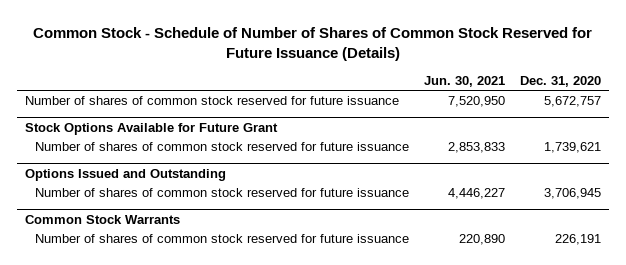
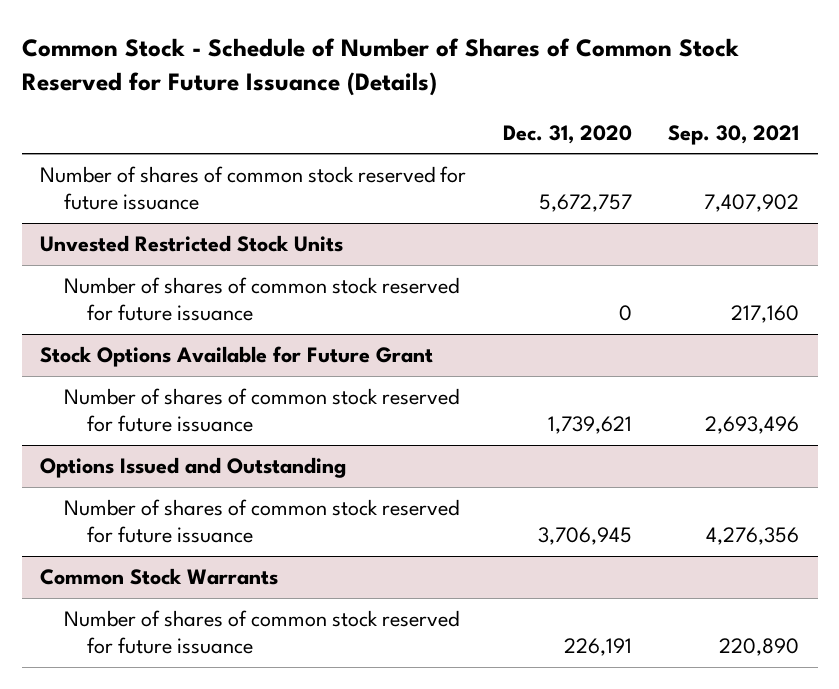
[424,76,506,88] Jun. 30, 2021 -> none
none -> [668,124,800,145] Sep. 30, 2021
none -> [40,235,344,253] Unvested Restricted Stock Units
none -> [63,277,459,322] Number of shares of common stock reserved for future issuance

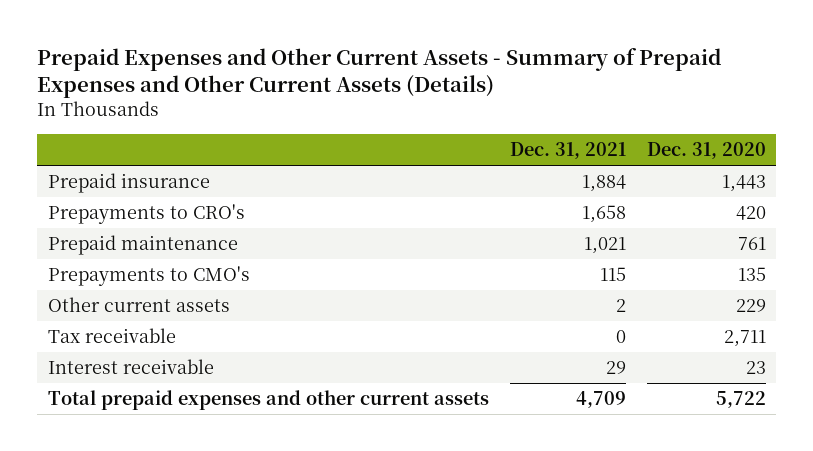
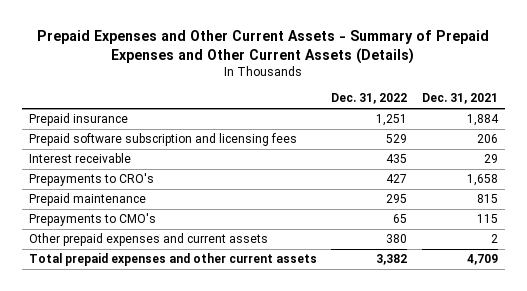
[646,142,766,160] Dec. 31, 2020 -> none
none -> [331,93,408,105] Dec. 31, 2022
none -> [29,133,298,147] Prepaid software subscription and licensing fees
[47,359,214,375] Interest receivable -> [29,153,132,164] Interest receivable
[583,237,626,255] 1,021 -> [476,194,498,204] 815
[47,328,176,344] Tax receivable -> none
[47,297,230,313] Other current assets -> [29,233,269,247] Other prepaid expenses and current assets

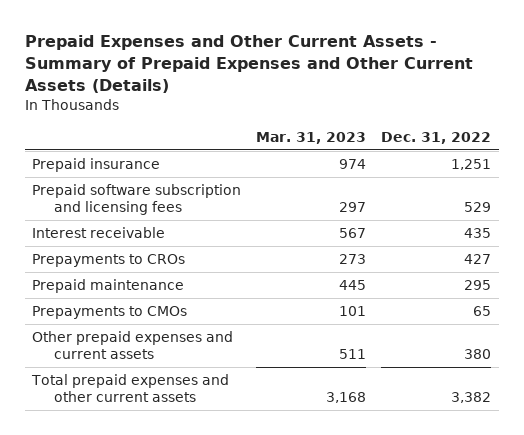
[421,93,498,105] Dec. 31, 2021 -> none
none -> [256,131,367,144] Mar. 31, 2023
[29,173,155,187] Prepayments to CRO's -> [32,254,186,268] Prepayments to CROs
[29,213,157,227] Prepayments to CMO's -> [32,306,188,320] Prepayments to CMOs

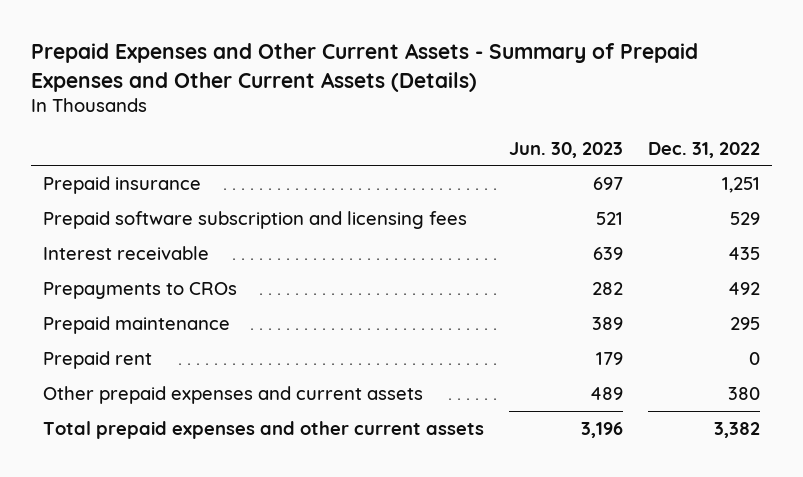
[256,131,367,144] Mar. 31, 2023 -> none
none -> [509,141,624,158] Jun. 30, 2023
[464,254,492,265] 427 -> [727,281,760,295] 492
[32,306,188,320] Prepayments to CMOs -> none
none -> [43,350,153,369] Prepaid rent

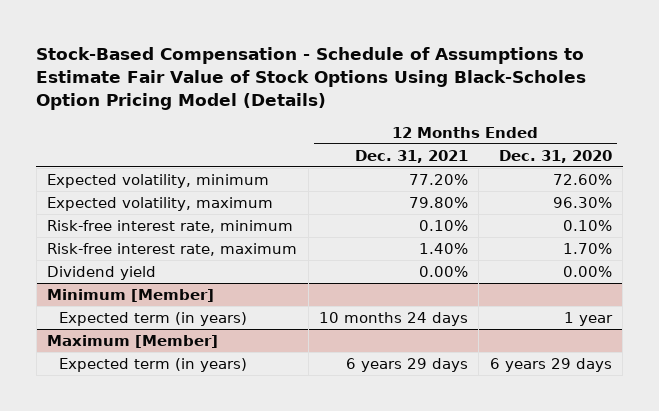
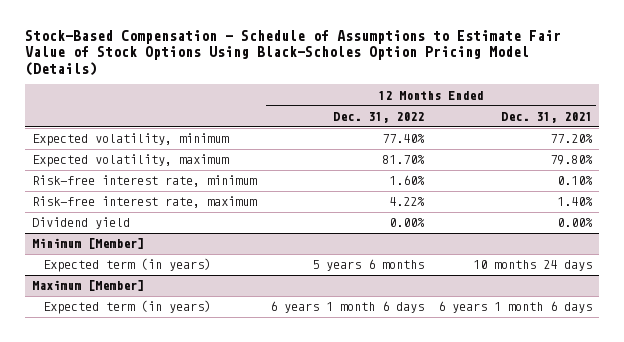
[498,149,612,163] Dec. 31, 2020 -> none
none -> [332,111,424,123] Dec. 31, 2022
[346,357,469,372] 6 years 29 days -> [438,301,593,314] 6 years 1 month 6 days

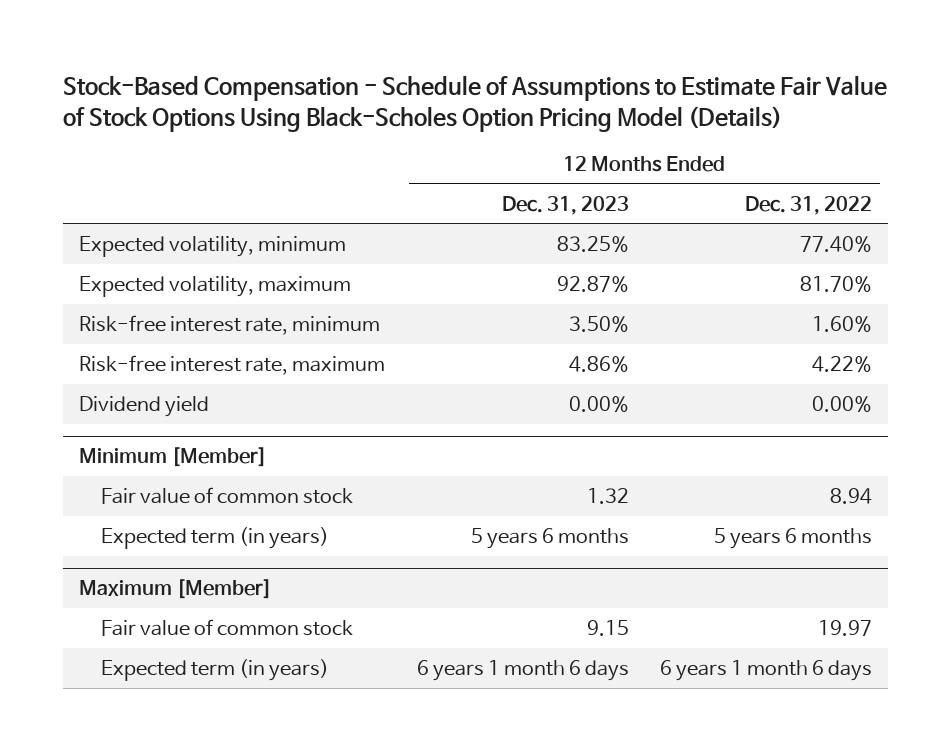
[501,111,593,123] Dec. 31, 2021 -> none
none -> [501,195,629,215] Dec. 31, 2023
none -> [101,486,354,504] Fair value of common stock
none -> [101,618,354,636] Fair value of common stock

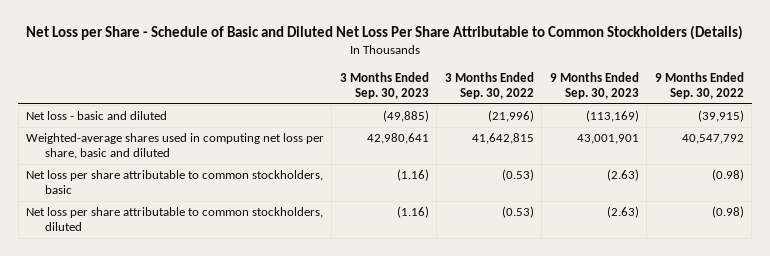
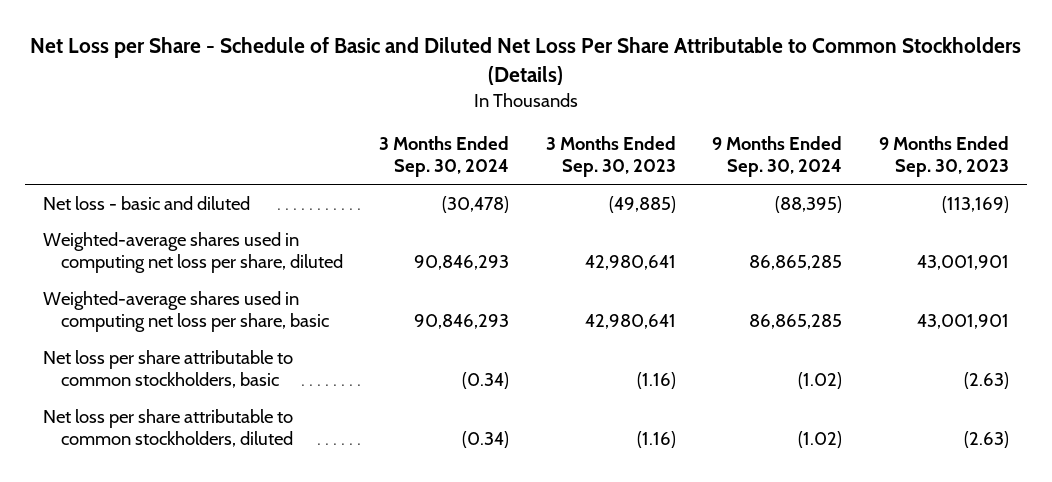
[444,71,534,100] 3 Months Ended Sep. 30, 2022 -> none
[654,71,744,100] 9 Months Ended Sep. 30, 2022 -> none
none -> [379,135,510,178] 3 Months Ended Sep. 30, 2024
none -> [712,135,843,178] 9 Months Ended Sep. 30, 2024
[26,132,325,160] Weighted-average shares used in computing net loss per share, basic and diluted -> [42,231,344,274] Weighted-average shares used in computing net loss per share, diluted
none -> [42,290,330,333] Weighted-average shares used in computing net loss per share, basic

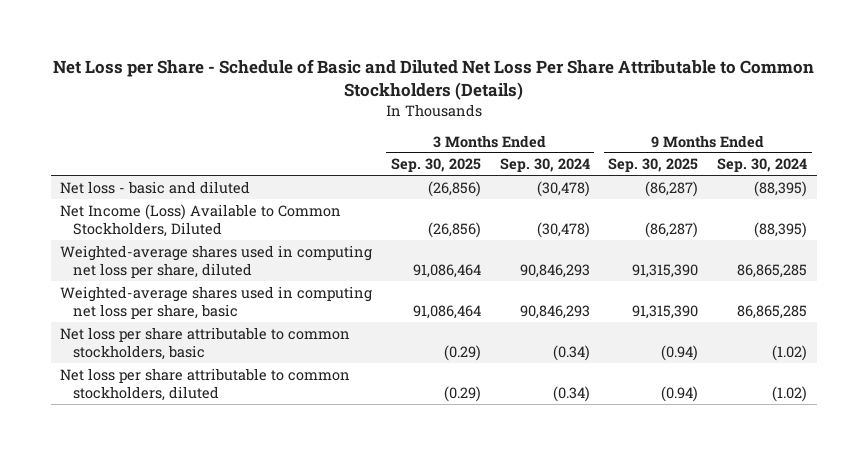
[545,135,676,178] 3 Months Ended Sep. 30, 2023 -> none
[878,135,1009,178] 9 Months Ended Sep. 30, 2023 -> none
none -> [390,158,481,173] Sep. 30, 2025
none -> [608,158,699,173] Sep. 30, 2025
none -> [59,203,341,238] Net Income (Loss) Available to Common Stockholders, Diluted

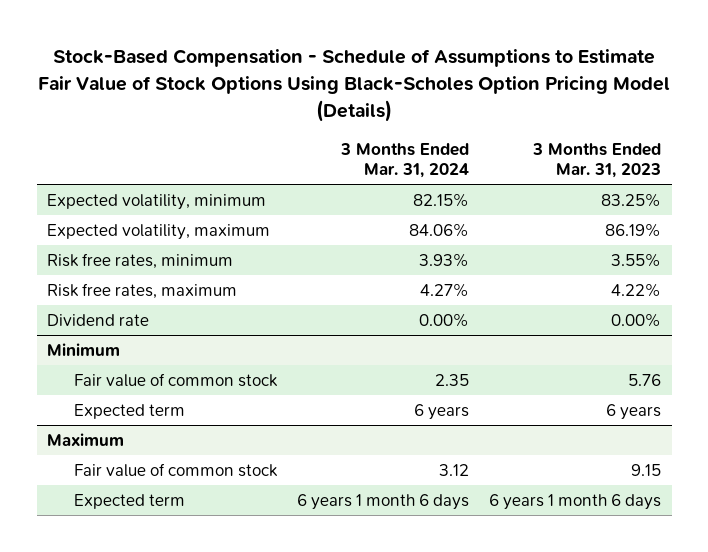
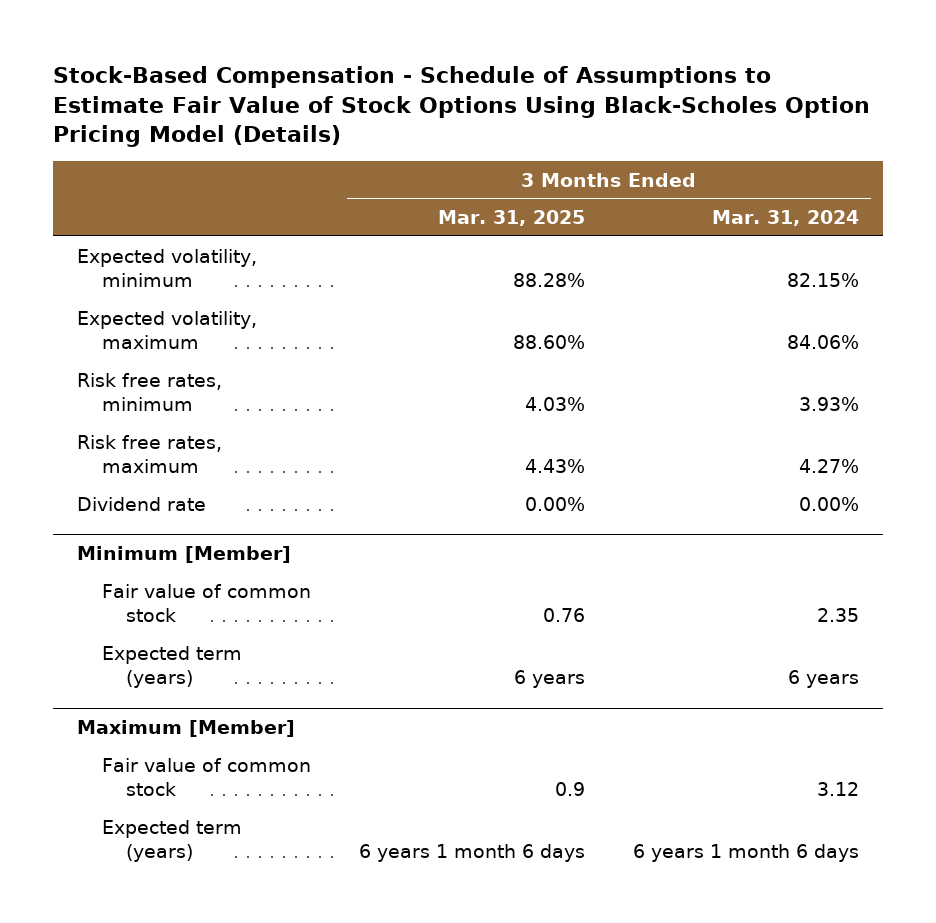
[532,142,662,179] 3 Months Ended Mar. 31, 2023 -> none
none -> [437,210,585,227] Mar. 31, 2025
[47,342,121,356] Minimum -> [77,545,292,563] Minimum [Member]
[73,403,185,419] Expected term -> [101,645,242,689] Expected term (years)
[47,432,125,446] Maximum -> [77,719,296,737] Maximum [Member]
[73,493,185,509] Expected term -> [101,819,242,863] Expected term (years)

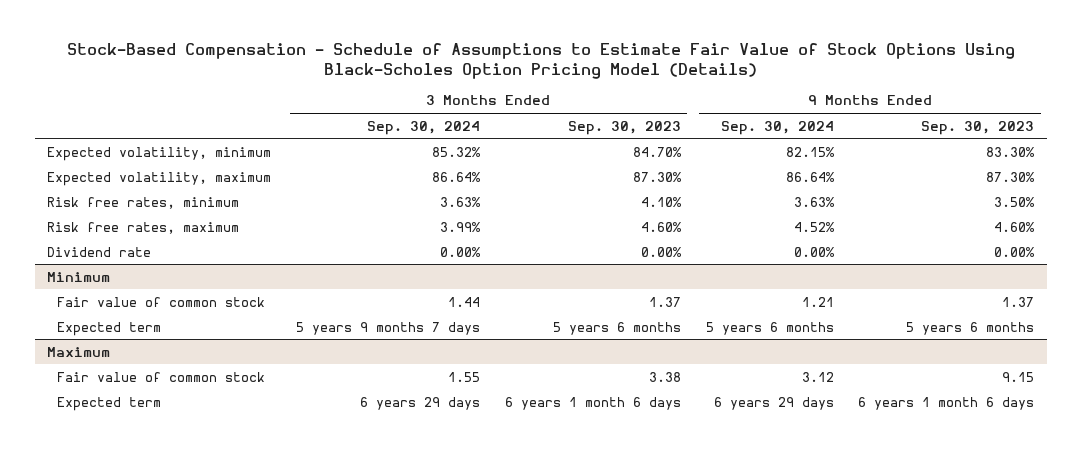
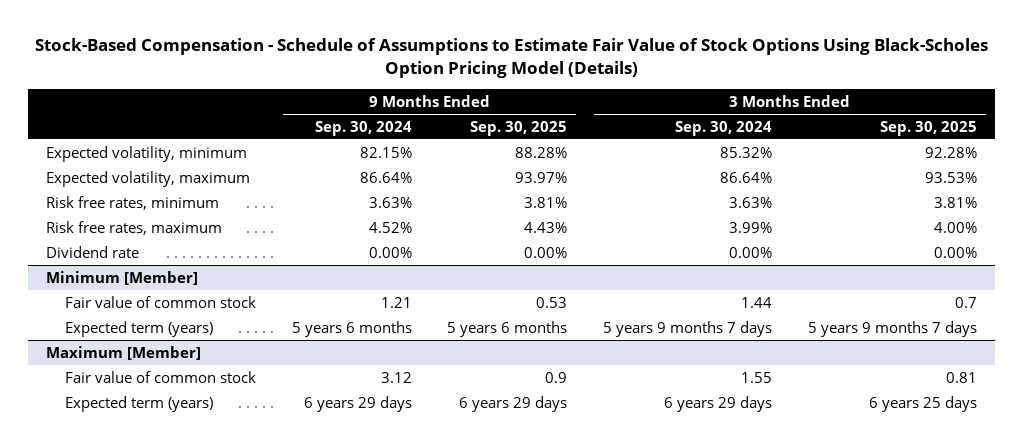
[567,120,681,135] Sep. 30, 2023 -> none
[921,120,1035,135] Sep. 30, 2023 -> none
none -> [470,120,568,136] Sep. 30, 2025
none -> [880,120,978,136] Sep. 30, 2025
[47,271,111,282] Minimum -> [46,270,199,285] Minimum [Member]
[57,321,162,336] Expected term -> [64,320,213,337] Expected term (years)
[47,346,111,357] Maximum -> [46,345,202,360] Maximum [Member]
[57,396,162,411] Expected term -> [64,395,213,412] Expected term (years)

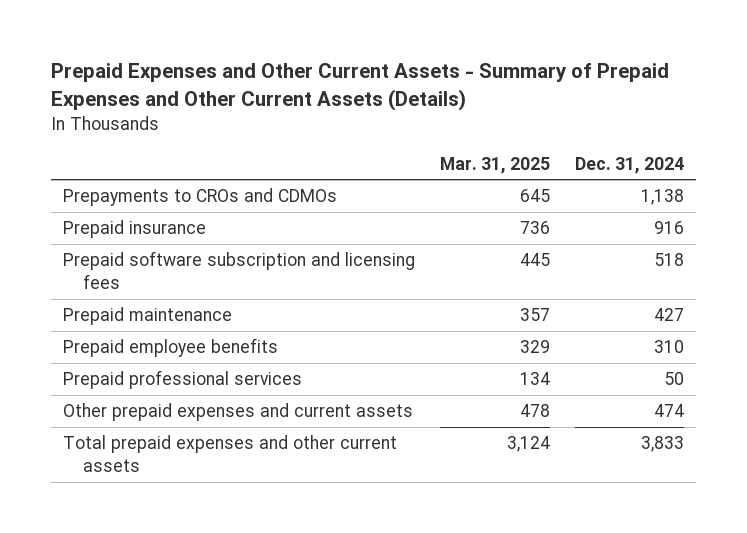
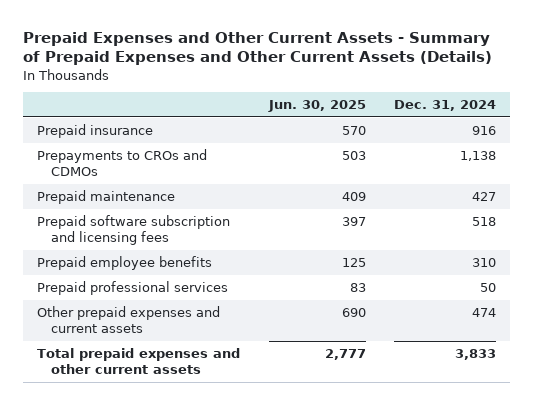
[439,156,550,174] Mar. 31, 2025 -> none
none -> [267,100,366,113] Jun. 30, 2025
[63,188,338,207] Prepayments to CROs and CDMOs -> [37,148,208,177] Prepayments to CROs and CDMOs
[63,251,416,290] Prepaid software subscription and licensing fees -> [37,214,231,246] Prepaid software subscription and licensing fees

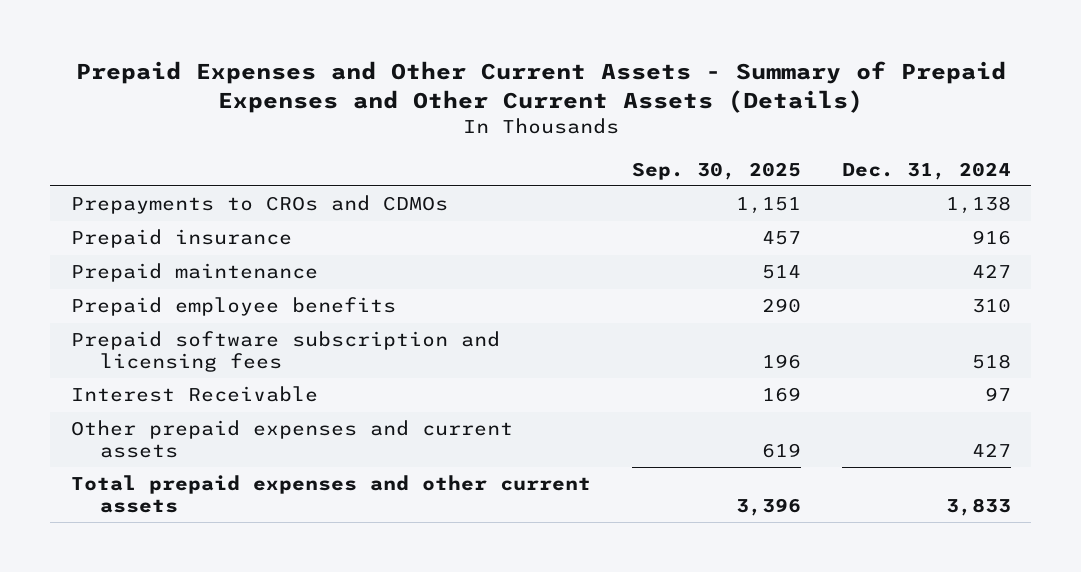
[267,100,366,113] Jun. 30, 2025 -> none
none -> [631,161,801,180] Sep. 30, 2025
[37,123,154,138] Prepaid insurance -> [70,229,292,249] Prepaid insurance
[37,280,229,295] Prepaid professional services -> none
[37,214,231,246] Prepaid software subscription and licensing fees -> [70,331,500,372] Prepaid software subscription and licensing fees
none -> [70,386,318,403] Interest Receivable
[471,307,496,317] 474 -> [971,442,1011,457] 427

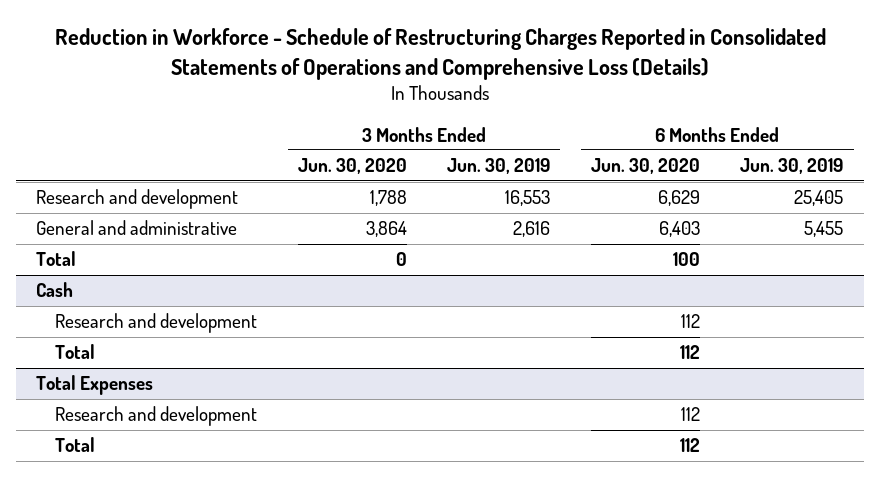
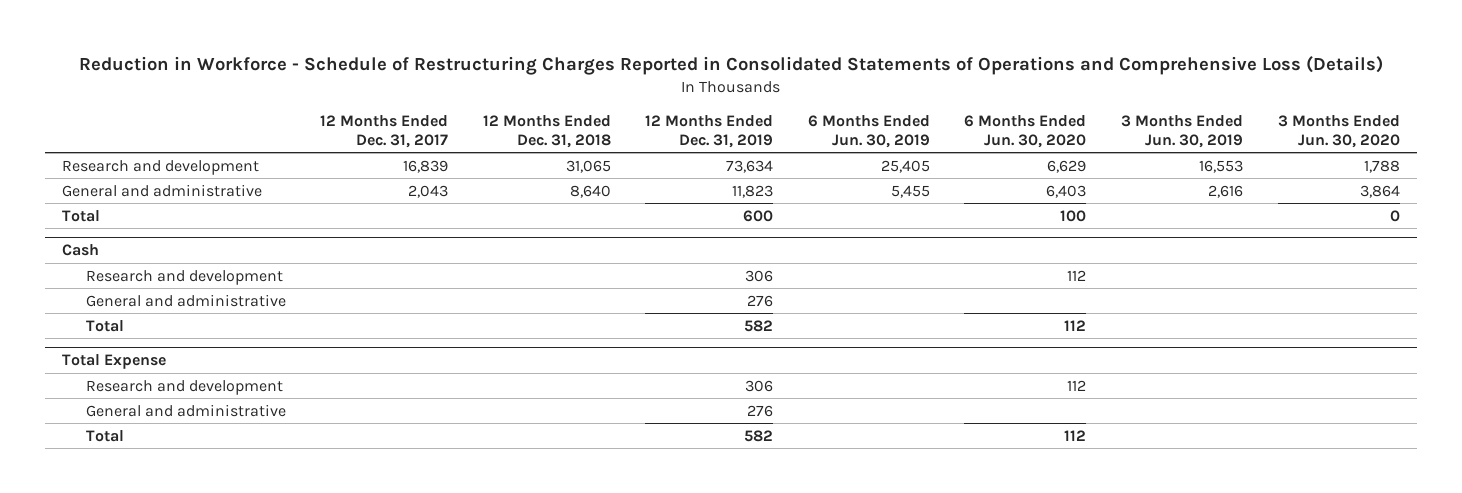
none -> [320,114,449,148] 12 Months Ended Dec. 31, 2017
none -> [482,114,611,148] 12 Months Ended Dec. 31, 2018
none -> [645,114,774,148] 12 Months Ended Dec. 31, 2019
none -> [85,293,286,307] General and administrative
[35,375,153,396] Total Expenses -> [62,354,167,370] Total Expense
none -> [85,403,286,417] General and administrative

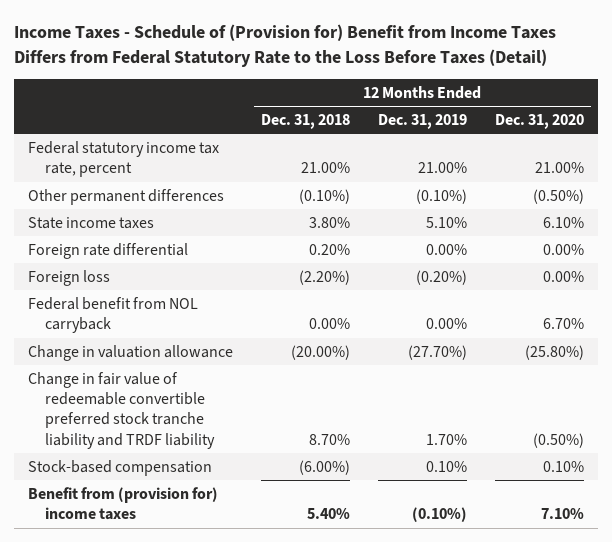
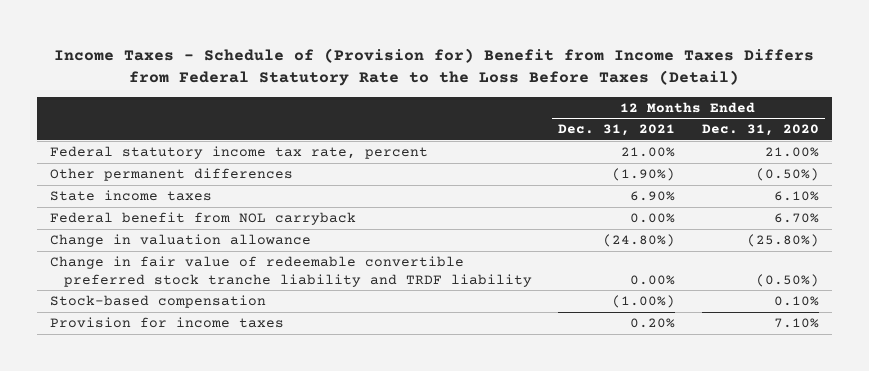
[260,113,350,129] Dec. 31, 2018 -> none
[377,113,467,129] Dec. 31, 2019 -> none
none -> [558,124,676,137] Dec. 31, 2021
[27,242,188,259] Foreign rate differential -> none
[27,269,110,286] Foreign loss -> none
[27,486,218,521] Benefit from (provision for) income taxes -> [50,316,285,328] Provision for income taxes

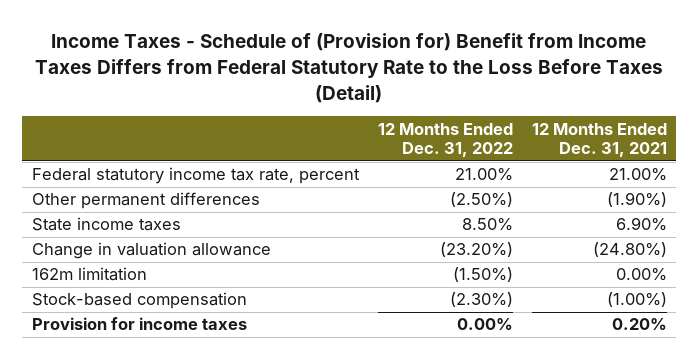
[701,124,819,137] Dec. 31, 2020 -> none
none -> [377,122,513,158] 12 Months Ended Dec. 31, 2022
[50,211,357,225] Federal benefit from NOL carryback -> none
[50,255,532,287] Change in fair value of redeemable convertible preferred stock tranche liability and TRDF liability -> none
none -> [31,267,147,282] 162m limitation

